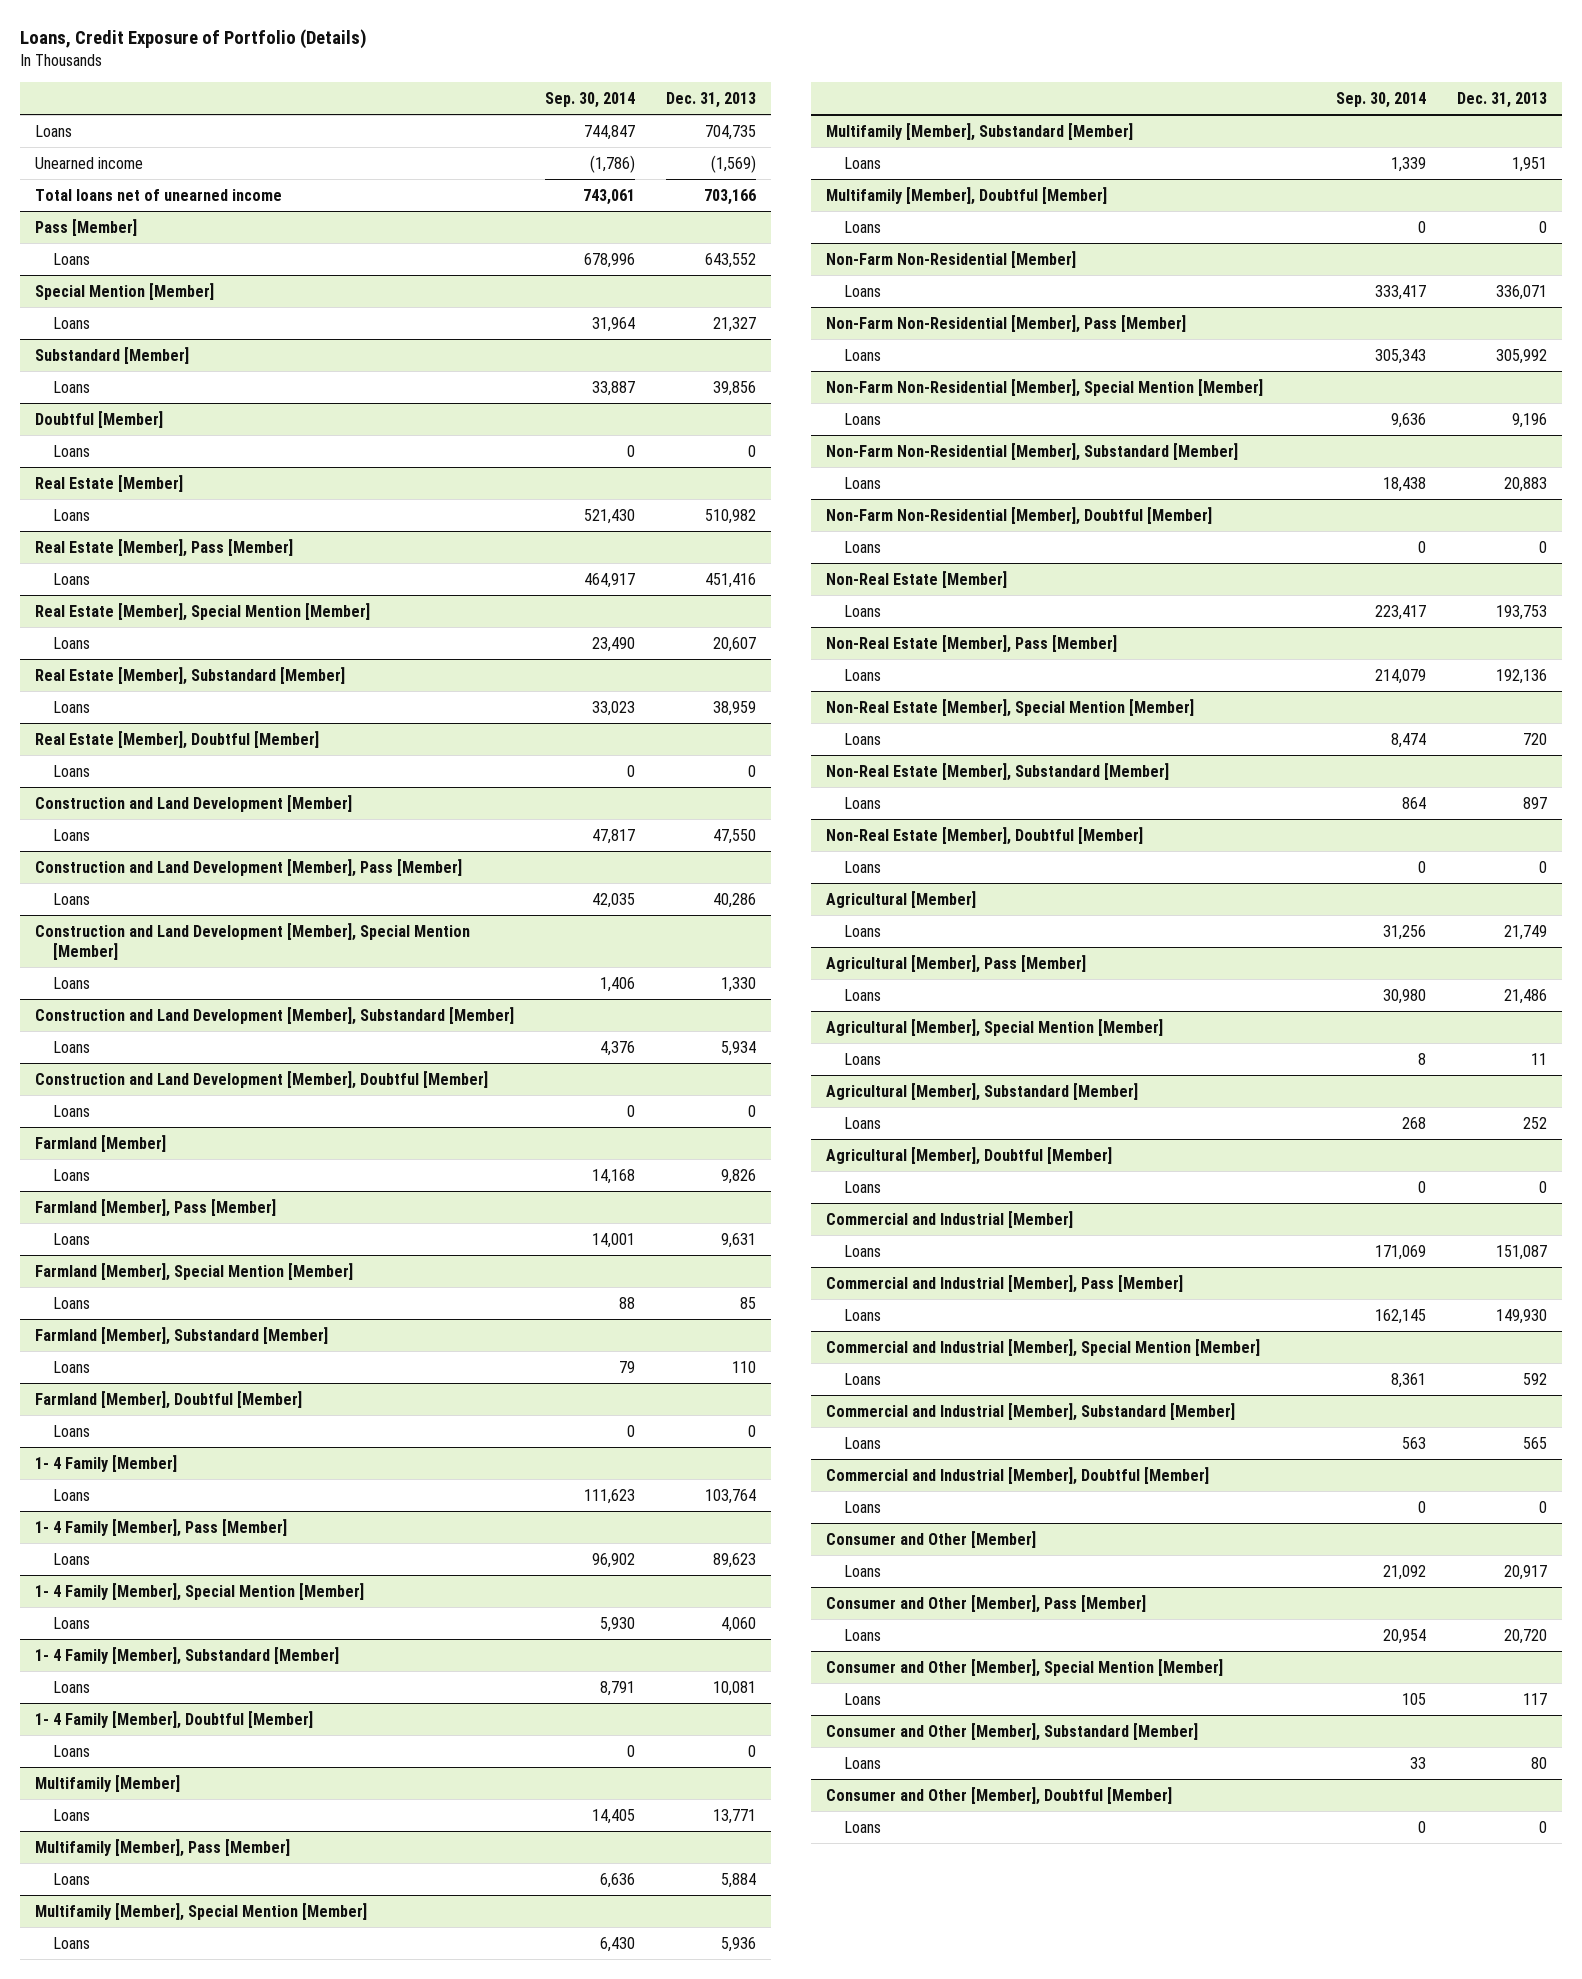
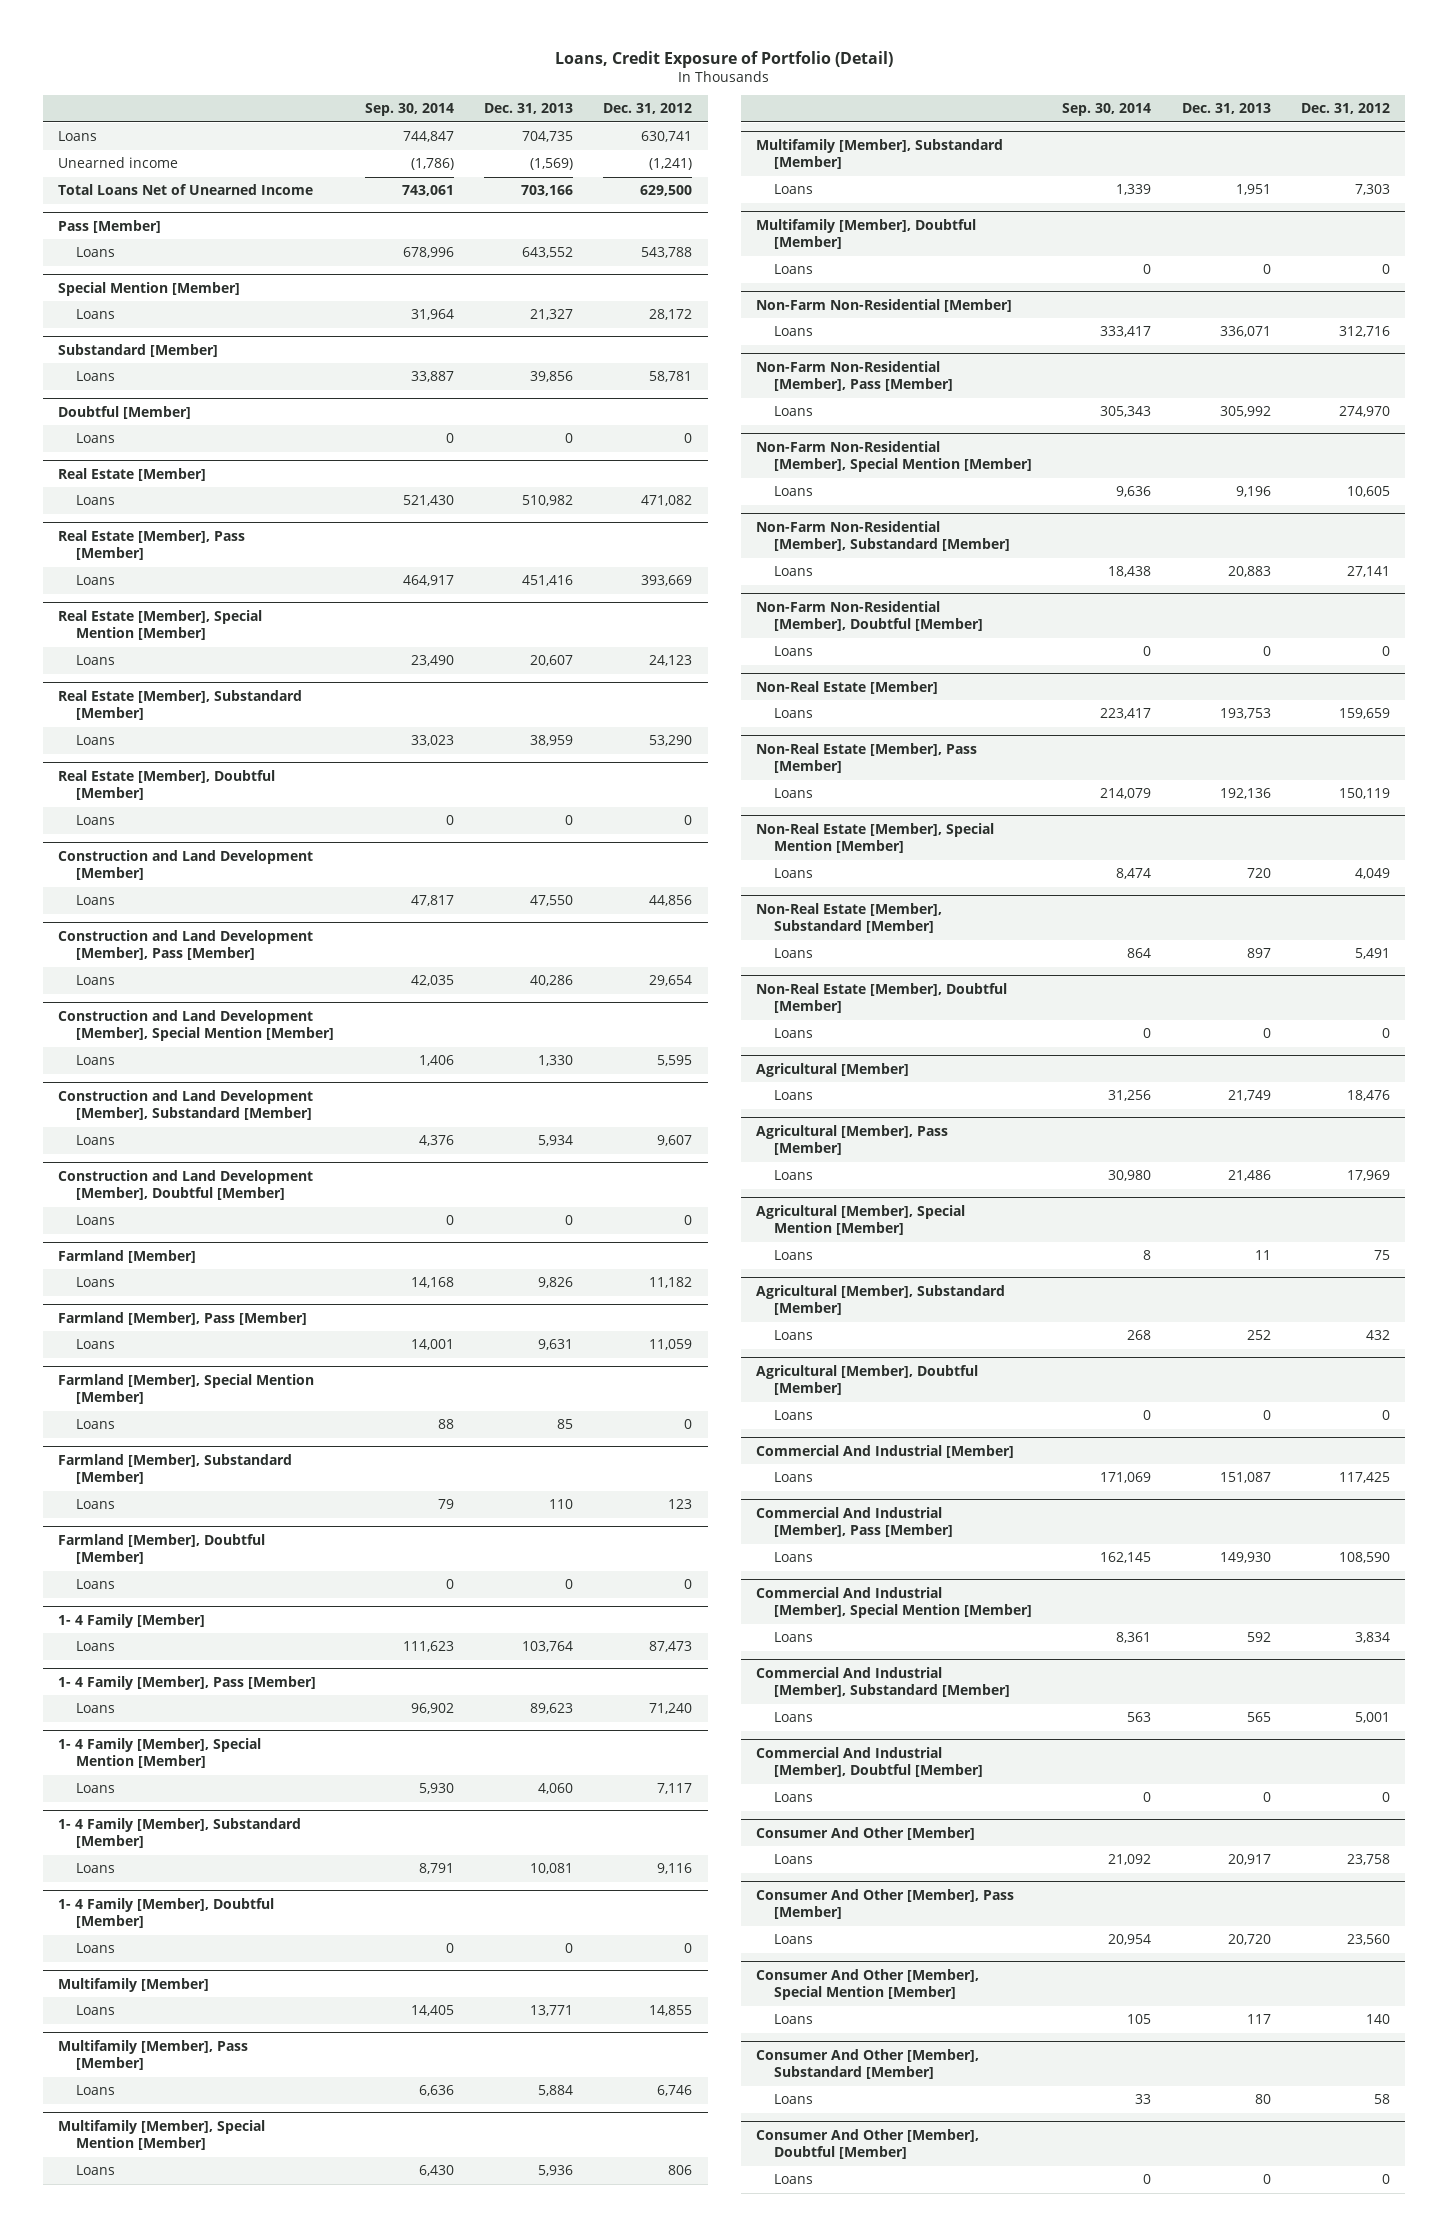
[19,29,367,50] Loans, Credit Exposure of Portfolio (Details) -> [555,50,894,68] Loans, Credit Exposure of Portfolio (Detail)
none -> [603,103,693,115] Dec. 31, 2012
[34,188,282,201] Total loans net of unearned income -> [58,184,314,196] Total Loans Net of Unearned Income
[826,1210,1074,1228] Commercial and Industrial [Member] -> [756,1444,1015,1458] Commercial And Industrial [Member]
[826,1274,1184,1293] Commercial and Industrial [Member], Pass [Member] -> [756,1506,953,1537] Commercial And Industrial [Member], Pass [Member]
[826,1338,1261,1357] Commercial and Industrial [Member], Special Mention [Member] -> [756,1586,1032,1618] Commercial And Industrial [Member], Special Mention [Member]
[826,1402,1236,1421] Commercial and Industrial [Member], Substandard [Member] -> [756,1666,1010,1697] Commercial And Industrial [Member], Substandard [Member]
[826,1466,1210,1485] Commercial and Industrial [Member], Doubtful [Member] -> [756,1746,983,1777] Commercial And Industrial [Member], Doubtful [Member]
[826,1530,1037,1548] Consumer and Other [Member] -> [756,1826,976,1840] Consumer And Other [Member]
[826,1594,1147,1613] Consumer and Other [Member], Pass [Member] -> [756,1888,1015,1919] Consumer And Other [Member], Pass [Member]
[826,1658,1224,1677] Consumer and Other [Member], Special Mention [Member] -> [756,1968,980,2000] Consumer And Other [Member], Special Mention [Member]
[826,1722,1199,1741] Consumer and Other [Member], Substandard [Member] -> [756,2048,980,2079] Consumer And Other [Member], Substandard [Member]
[826,1786,1173,1805] Consumer and Other [Member], Doubtful [Member] -> [756,2128,980,2159] Consumer And Other [Member], Doubtful [Member]

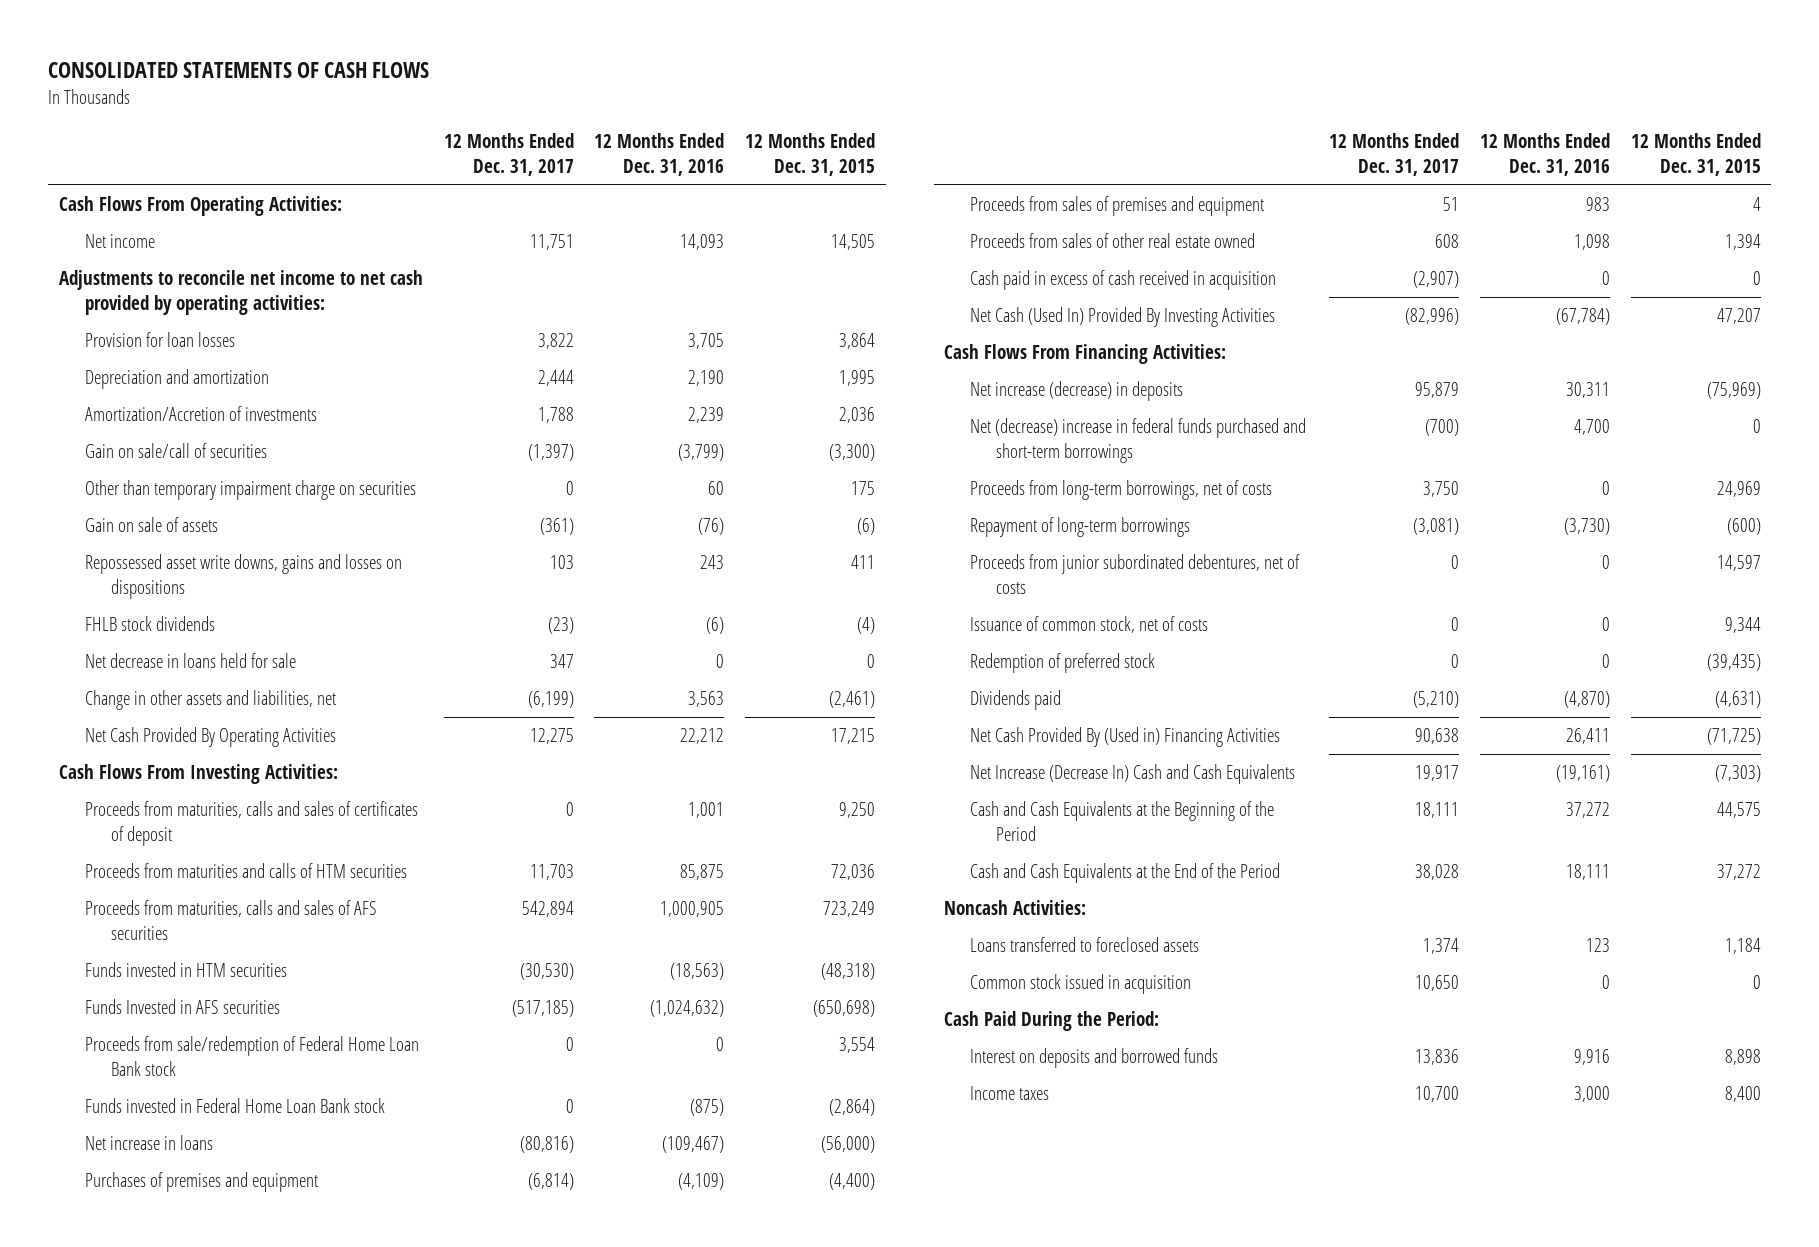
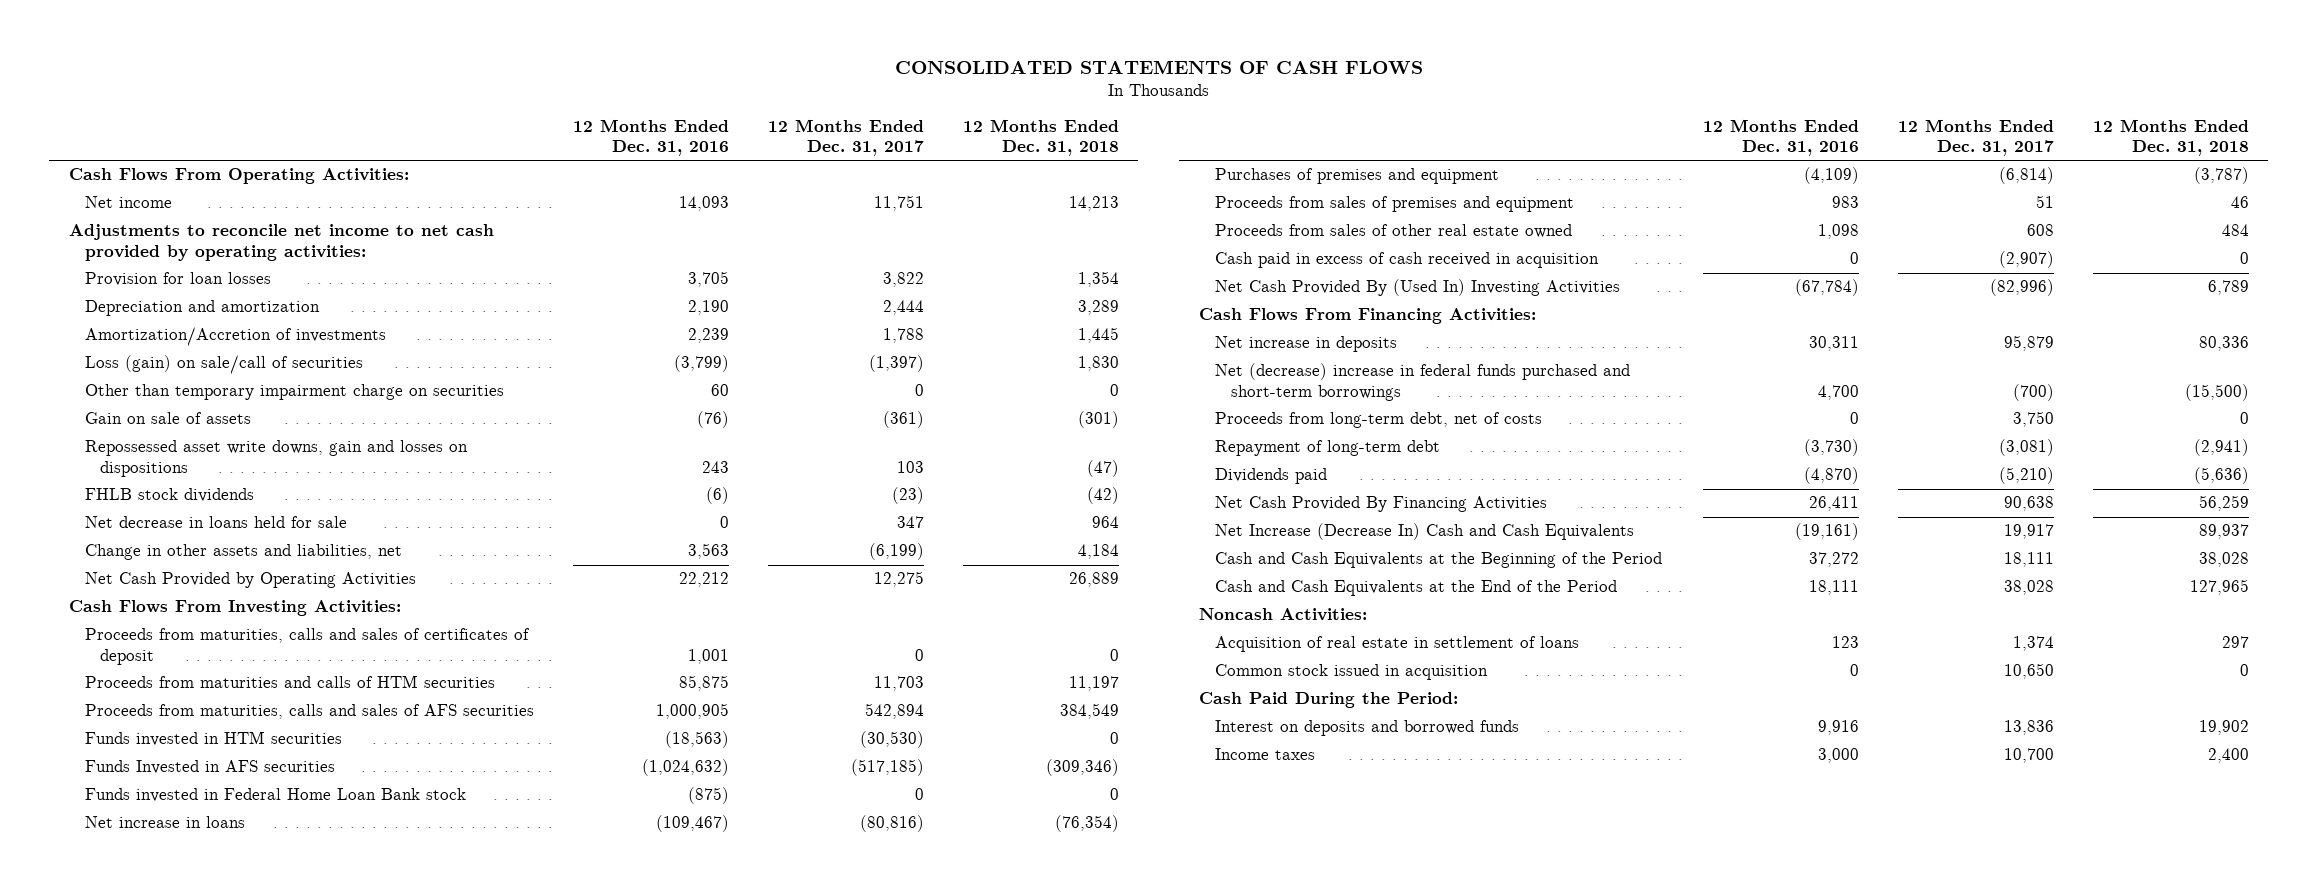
[745,133,876,176] 12 Months Ended Dec. 31, 2015 -> none
none -> [962,119,1119,157] 12 Months Ended Dec. 31, 2018
[84,443,267,459] Gain on sale/call of securities -> [84,355,363,375] Loss (gain) on sale/call of securities
[84,554,402,599] Repossessed asset write downs, gains and losses on dispositions -> [84,440,468,477] Repossessed asset write downs, gain and losses on dispositions
[84,727,336,748] Net Cash Provided By Operating Activities -> [84,572,416,589] Net Cash Provided by Operating Activities
[84,1036,419,1076] Proceeds from sale/redemption of Federal Home Loan Bank stock -> none
[970,307,1276,328] Net Cash (Used In) Provided By Investing Activities -> [1214,279,1620,297] Net Cash Provided By (Used In) Investing Activities
[970,381,1184,402] Net increase (decrease) in deposits -> [1214,336,1397,353] Net increase in deposits
[970,554,1301,594] Proceeds from junior subordinated debentures, net of costs -> none
[970,616,1209,634] Issuance of common stock, net of costs -> none
[970,653,1156,674] Redemption of preferred stock -> none
[970,480,1273,501] Proceeds from long-term borrowings, net of costs -> [1214,412,1542,429] Proceeds from long-term debt, net of costs
[970,517,1191,538] Repayment of long-term borrowings -> [1214,440,1440,457] Repayment of long-term debt
[970,727,1281,748] Net Cash Provided By (Used in) Financing Activities -> [1214,496,1547,513] Net Cash Provided By Financing Activities
[970,937,1200,953] Loans transferred to foreclosed assets -> [1214,636,1579,653] Acquisition of real estate in settlement of loans

